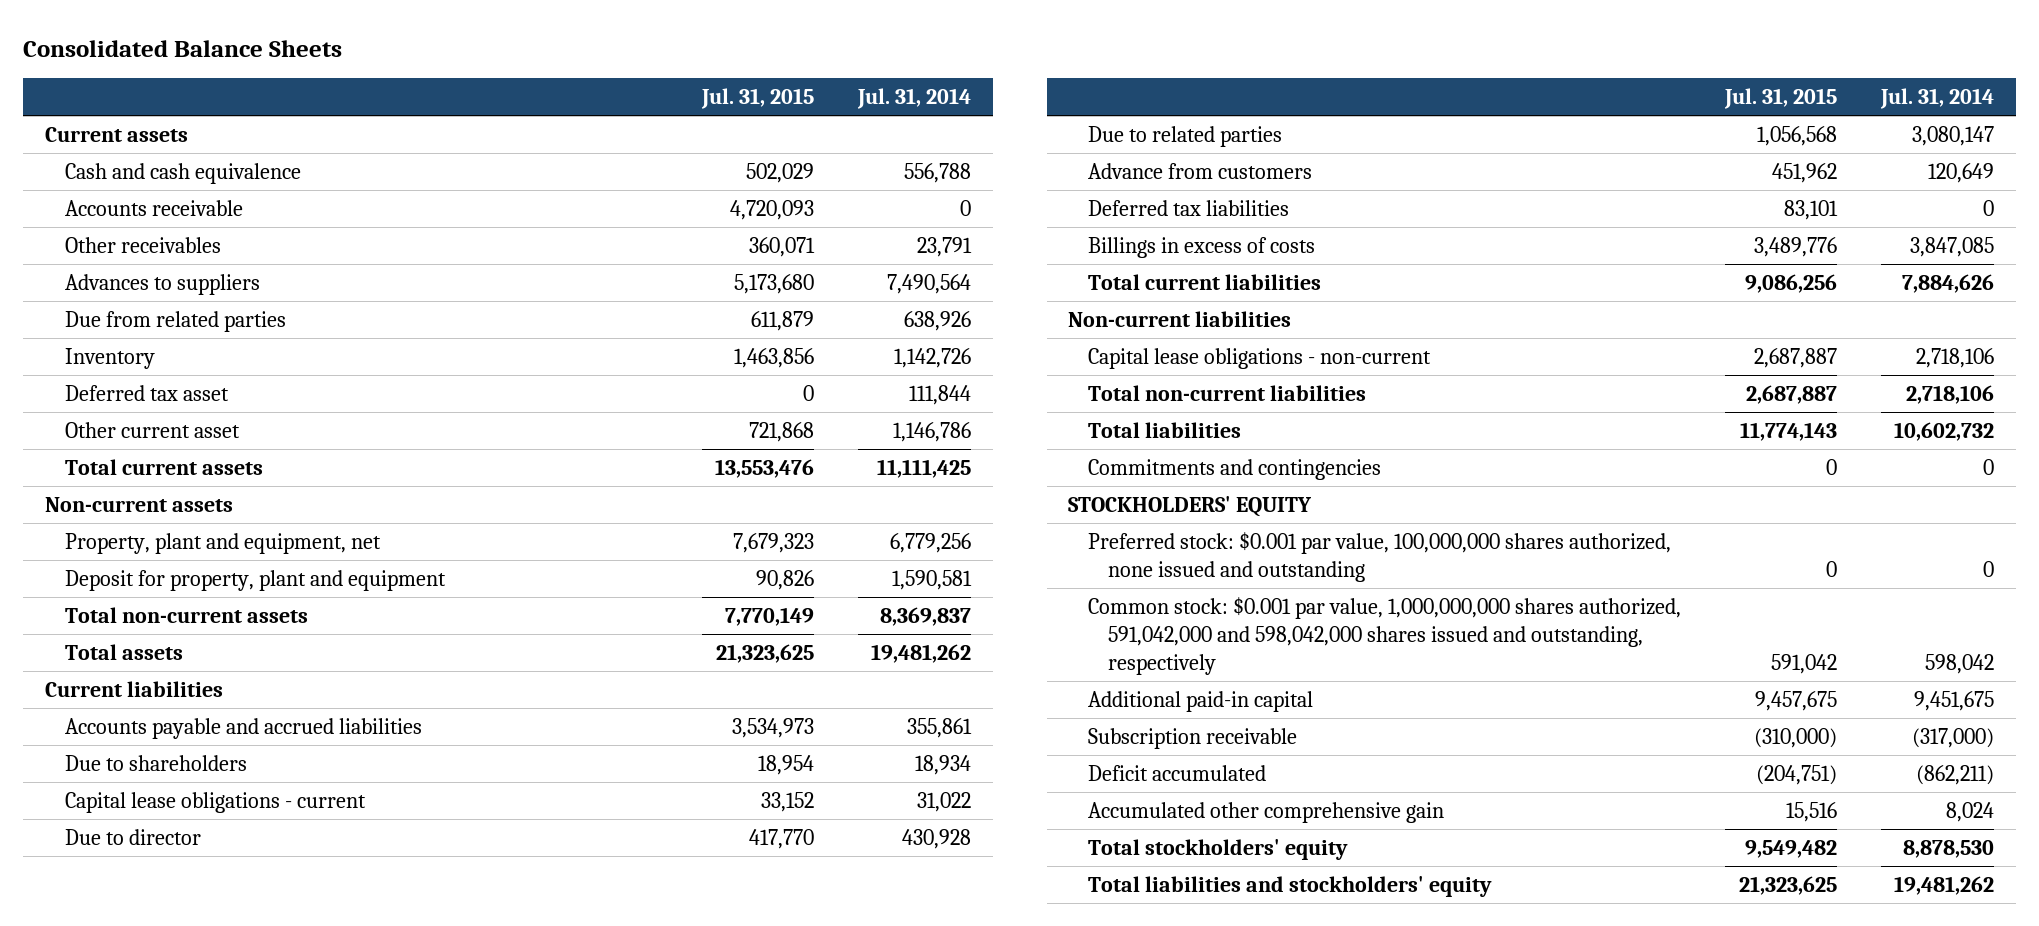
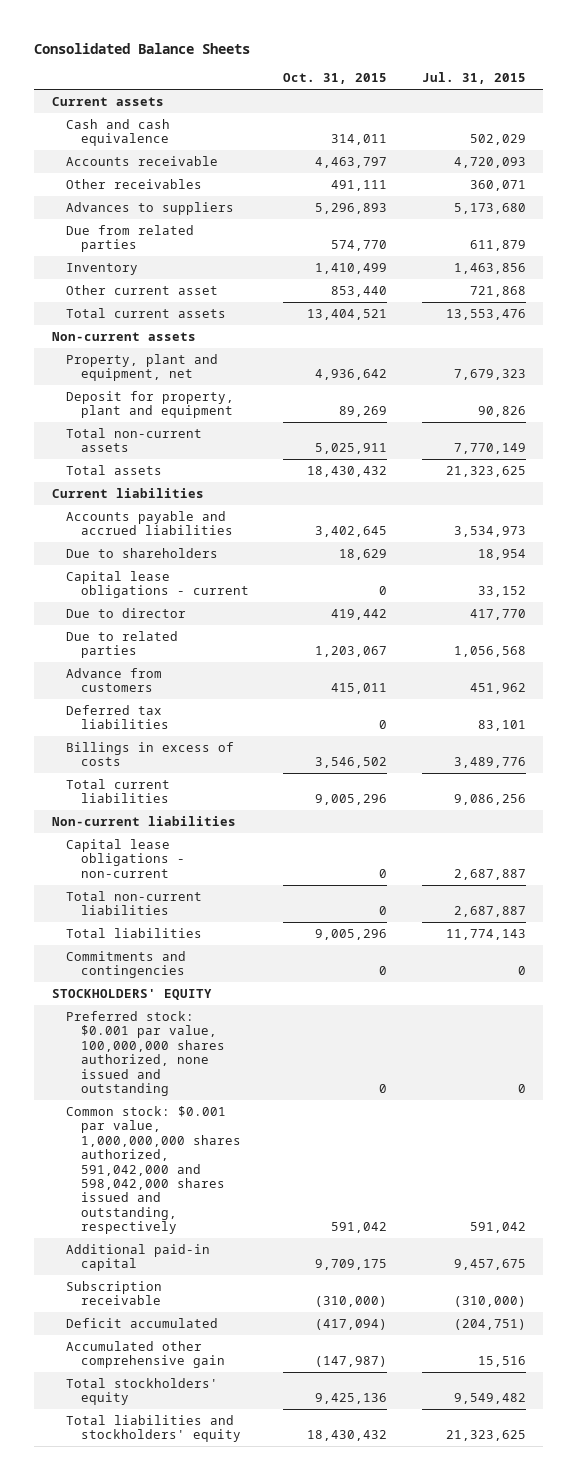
[856,88,971,110] Jul. 31, 2014 -> none
none -> [283,73,388,85] Oct. 31, 2015
[64,384,229,401] Deferred tax asset -> none

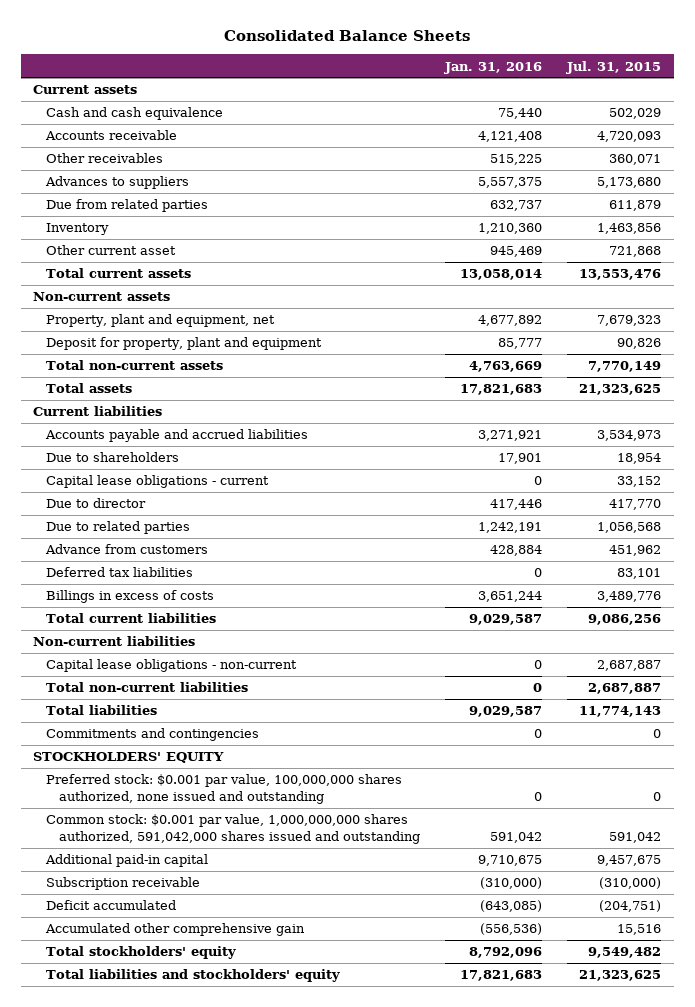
[283,73,388,85] Oct. 31, 2015 -> none
none -> [444,61,543,74] Jan. 31, 2016
[66,1106,241,1235] Common stock: $0.001 par value, 1,000,000,000 shares authorized, 591,042,000 and 598,042,000 shares issued and outstanding, respectively -> [46,814,421,844] Common stock: $0.001 par value, 1,000,000,000 shares authorized, 591,042,000 shares issued and outstanding

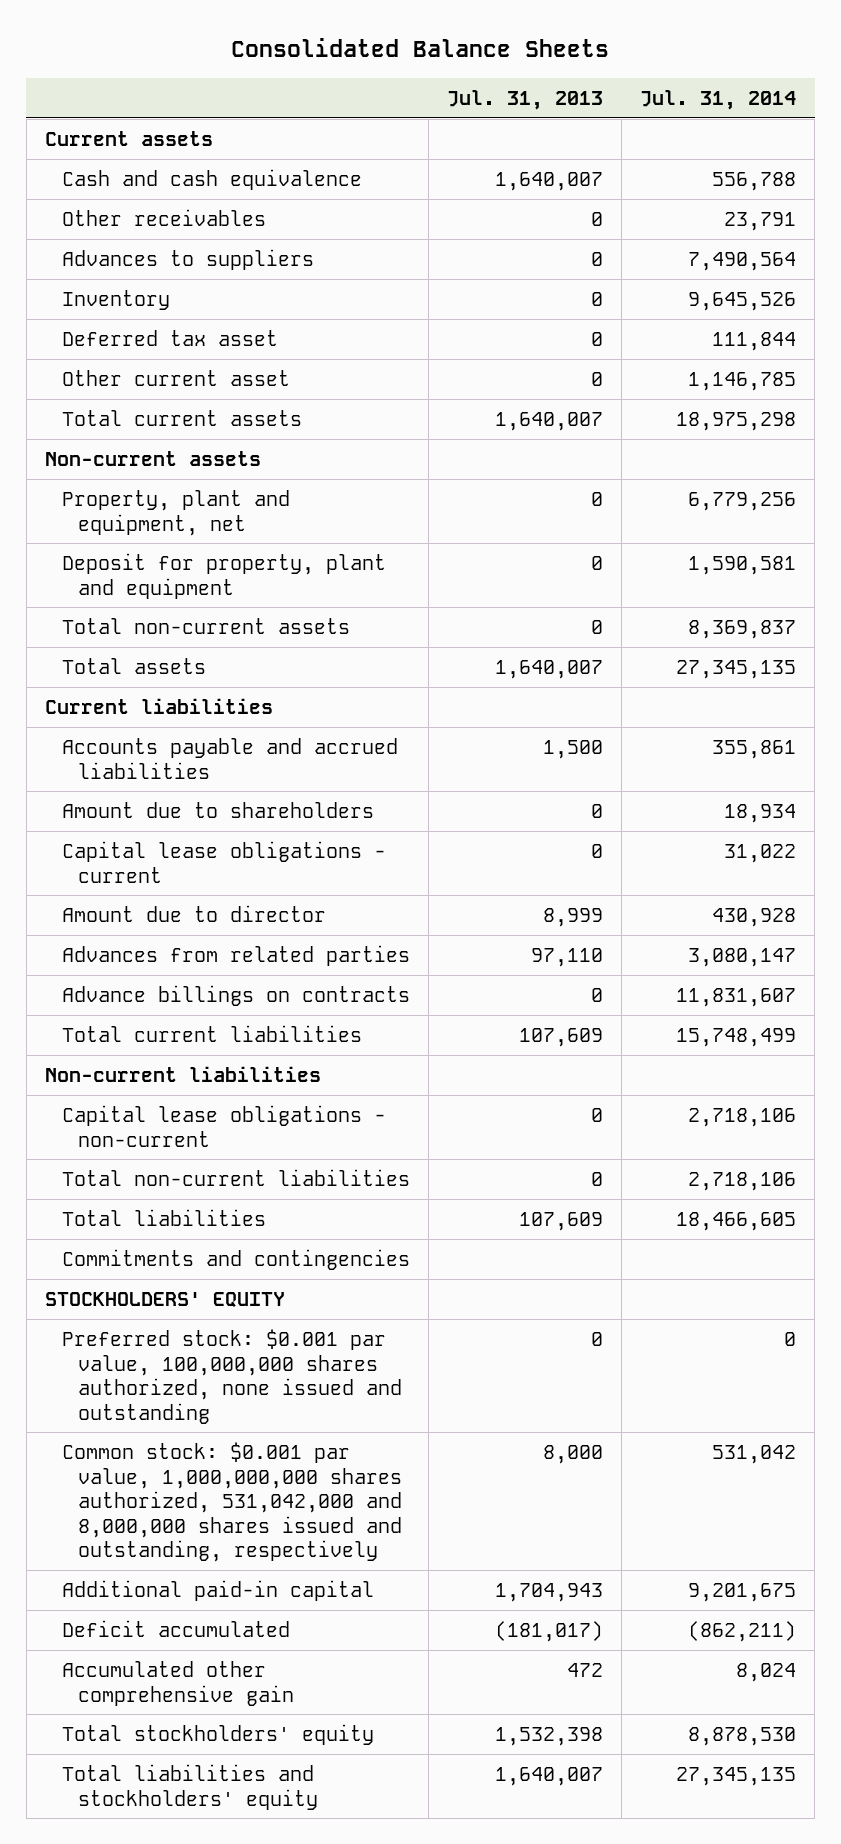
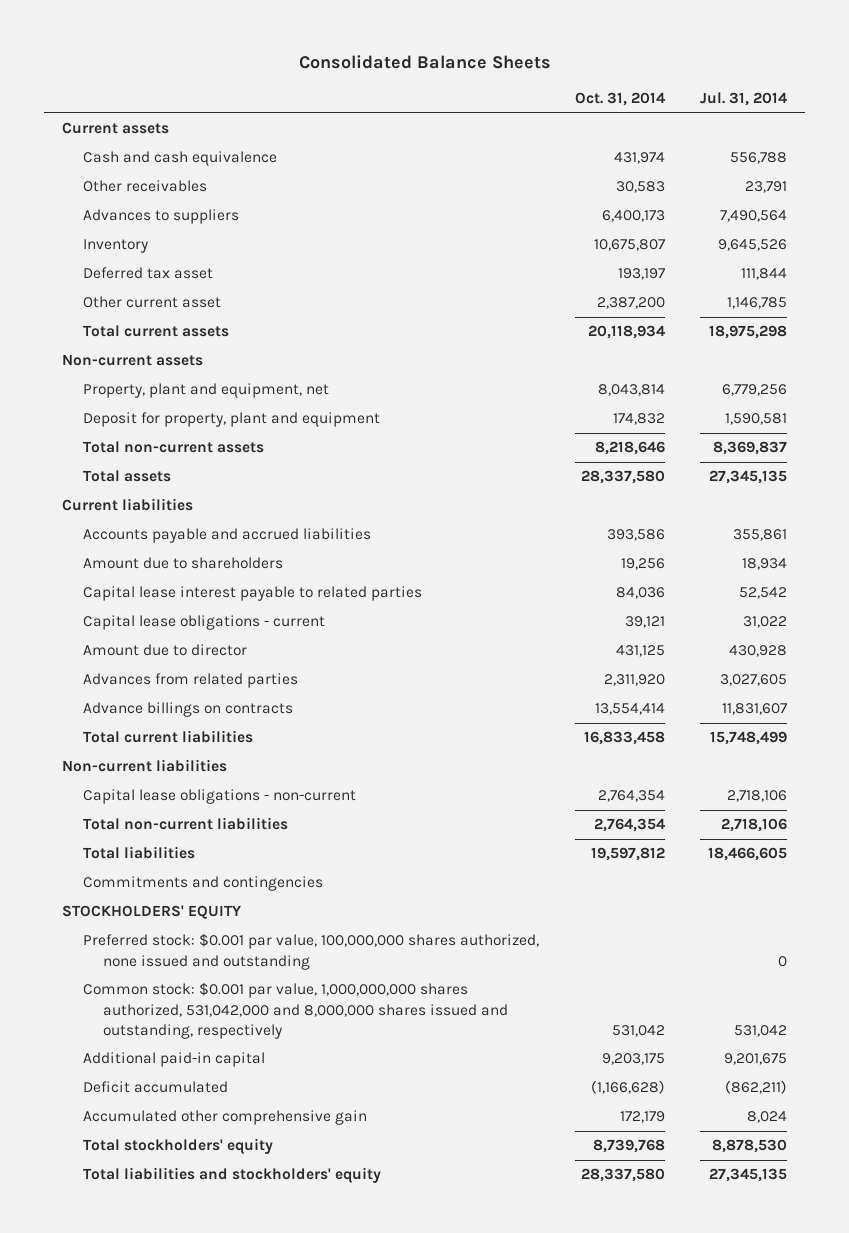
[446,89,603,110] Jul. 31, 2013 -> none
none -> [574,92,665,107] Oct. 31, 2014
none -> [82,586,422,602] Capital lease interest payable to related parties
[688,948,797,968] 3,080,147 -> [720,674,788,687] 3,027,605

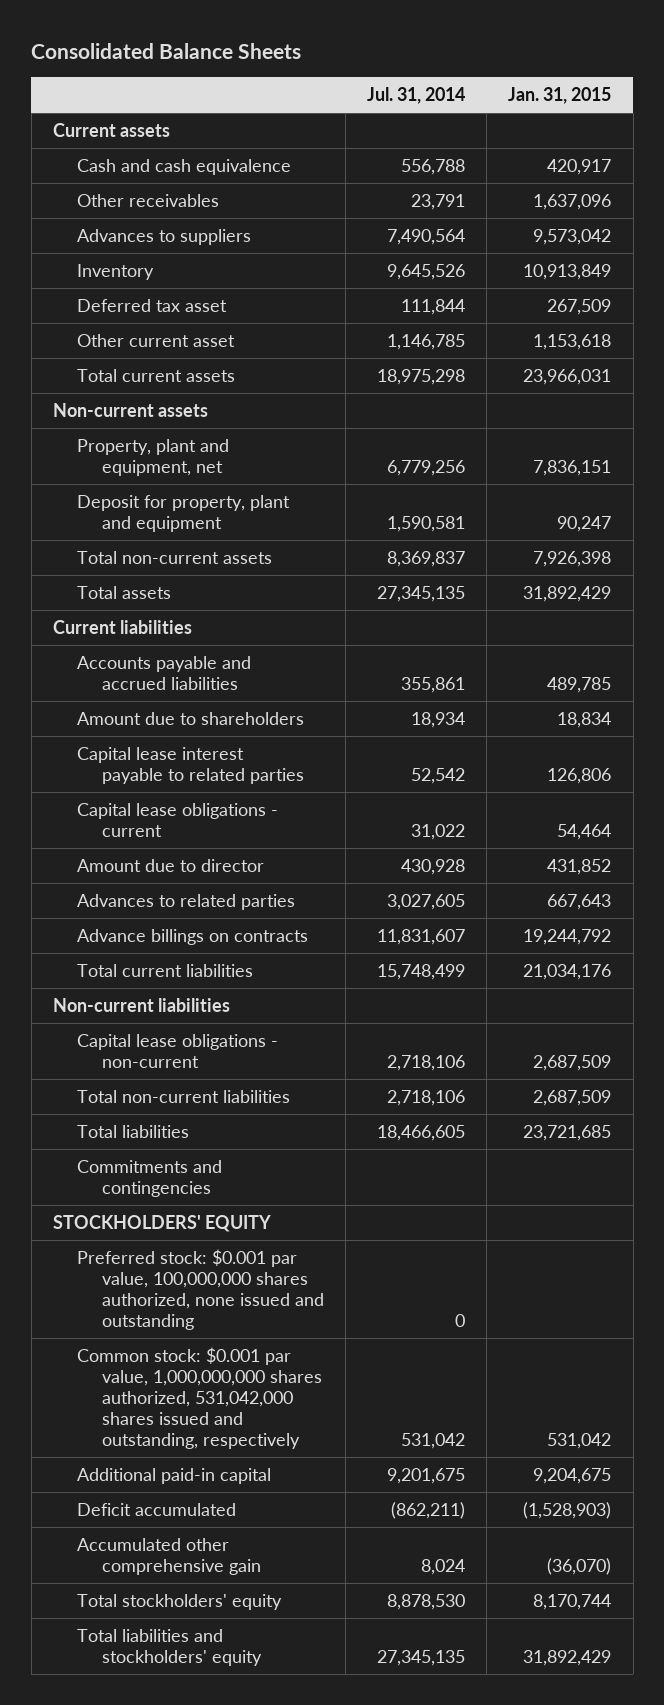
[574,92,665,107] Oct. 31, 2014 -> none
none -> [508,87,612,105] Jan. 31, 2015
[82,673,298,689] Advances from related parties -> [77,894,296,911] Advances to related parties
[82,982,509,1039] Common stock: $0.001 par value, 1,000,000,000 shares authorized, 531,042,000 and 8,000,000 shares issued and outstanding, respectively -> [77,1347,322,1450] Common stock: $0.001 par value, 1,000,000,000 shares authorized, 531,042,000 shares issued and outstanding, respectively

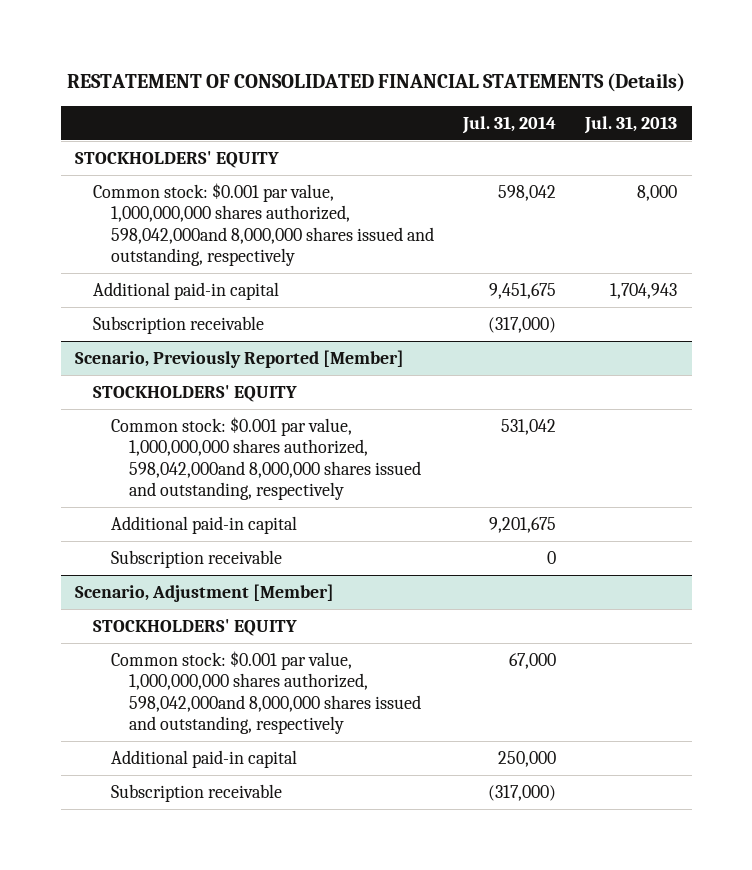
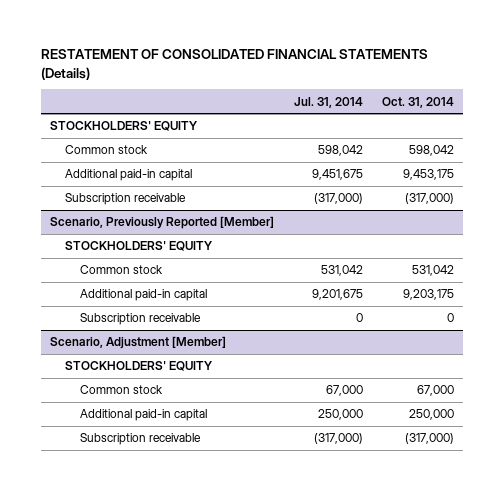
[584,115,678,134] Jul. 31, 2013 -> none
none -> [381,96,454,108] Oct. 31, 2014
[93,183,434,266] Common stock: $0.001 par value, 1,000,000,000 shares authorized, 598,042,000and 8,000,000 shares issued and outstanding, respectively -> [65,145,149,155] Common stock
[110,417,421,500] Common stock: $0.001 par value, 1,000,000,000 shares authorized, 598,042,000and 8,000,000 shares issued and outstanding, respectively -> [80,265,164,275] Common stock
[110,651,421,734] Common stock: $0.001 par value, 1,000,000,000 shares authorized, 598,042,000and 8,000,000 shares issued and outstanding, respectively -> [80,385,164,395] Common stock

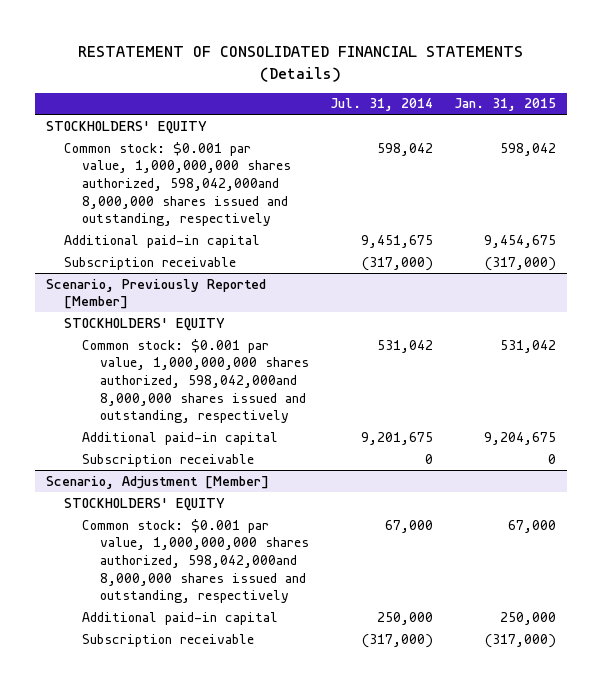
[381,96,454,108] Oct. 31, 2014 -> none
none -> [454,98,557,112] Jan. 31, 2015
[65,145,149,155] Common stock -> [63,141,291,227] Common stock: $0.001 par value, 1,000,000,000 shares authorized, 598,042,000and 8,000,000 shares issued and outstanding, respectively
[80,265,164,275] Common stock -> [81,338,309,424] Common stock: $0.001 par value, 1,000,000,000 shares authorized, 598,042,000and 8,000,000 shares issued and outstanding, respectively
[80,385,164,395] Common stock -> [81,518,309,604] Common stock: $0.001 par value, 1,000,000,000 shares authorized, 598,042,000and 8,000,000 shares issued and outstanding, respectively

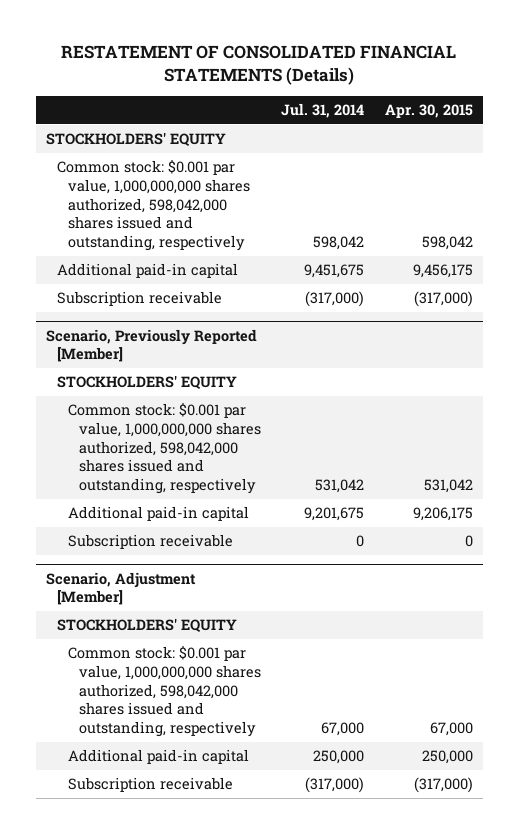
[454,98,557,112] Jan. 31, 2015 -> none
none -> [384,104,473,119] Apr. 30, 2015
[63,141,291,227] Common stock: $0.001 par value, 1,000,000,000 shares authorized, 598,042,000and 8,000,000 shares issued and outstanding, respectively -> [56,160,250,252] Common stock: $0.001 par value, 1,000,000,000 shares authorized, 598,042,000 shares issued and outstanding, respectively
[81,338,309,424] Common stock: $0.001 par value, 1,000,000,000 shares authorized, 598,042,000and 8,000,000 shares issued and outstanding, respectively -> [67,403,261,495] Common stock: $0.001 par value, 1,000,000,000 shares authorized, 598,042,000 shares issued and outstanding, respectively
[81,518,309,604] Common stock: $0.001 par value, 1,000,000,000 shares authorized, 598,042,000and 8,000,000 shares issued and outstanding, respectively -> [67,646,261,738] Common stock: $0.001 par value, 1,000,000,000 shares authorized, 598,042,000 shares issued and outstanding, respectively

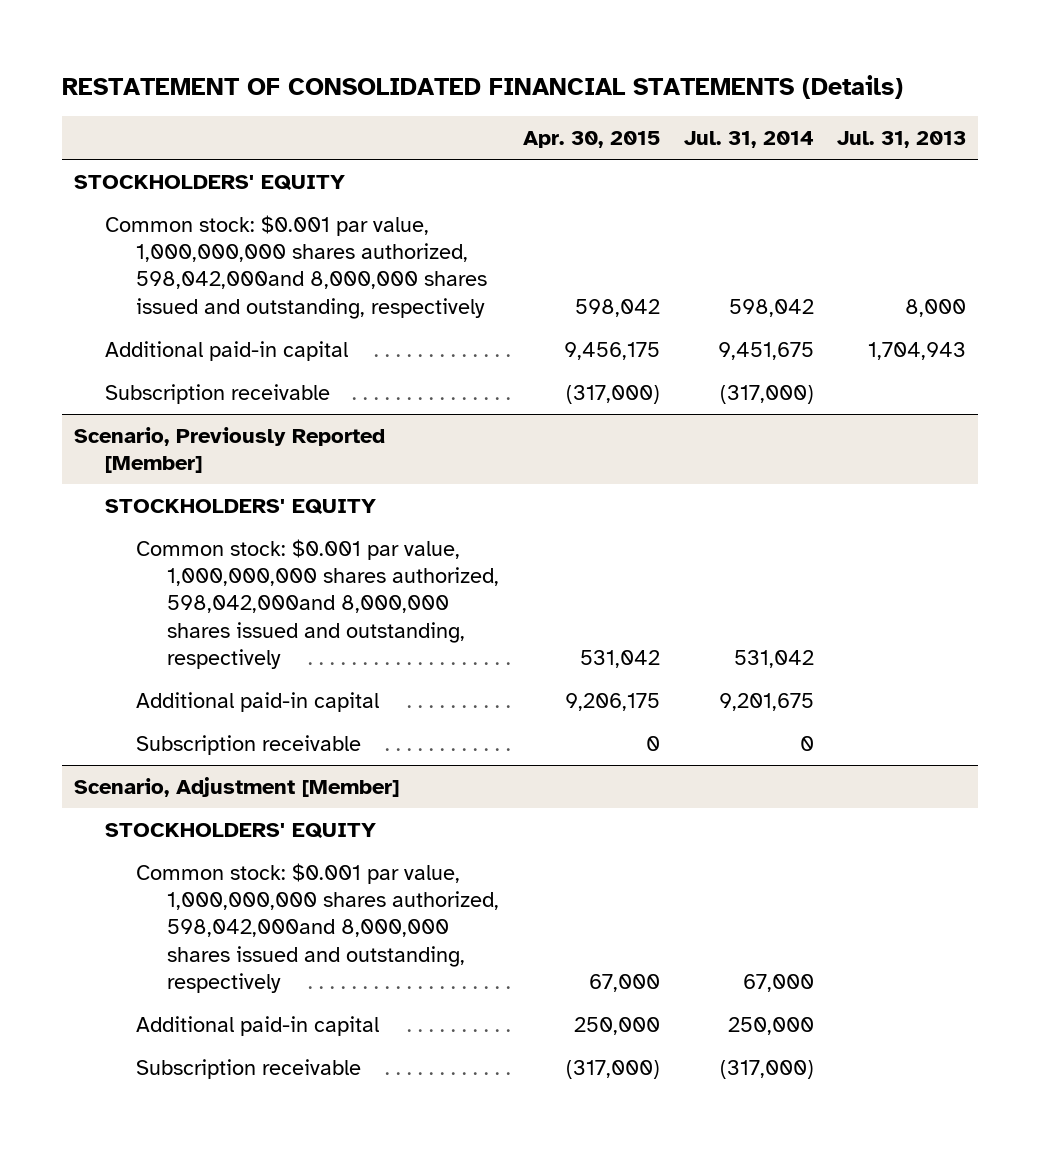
none -> [837,130,967,148] Jul. 31, 2013
[56,160,250,252] Common stock: $0.001 par value, 1,000,000,000 shares authorized, 598,042,000 shares issued and outstanding, respectively -> [105,214,488,319] Common stock: $0.001 par value, 1,000,000,000 shares authorized, 598,042,000and 8,000,000 shares issued and outstanding, respectively
[67,403,261,495] Common stock: $0.001 par value, 1,000,000,000 shares authorized, 598,042,000 shares issued and outstanding, respectively -> [136,538,500,670] Common stock: $0.001 par value, 1,000,000,000 shares authorized, 598,042,000and 8,000,000 shares issued and outstanding, respectively
[67,646,261,738] Common stock: $0.001 par value, 1,000,000,000 shares authorized, 598,042,000 shares issued and outstanding, respectively -> [136,862,500,994] Common stock: $0.001 par value, 1,000,000,000 shares authorized, 598,042,000and 8,000,000 shares issued and outstanding, respectively

